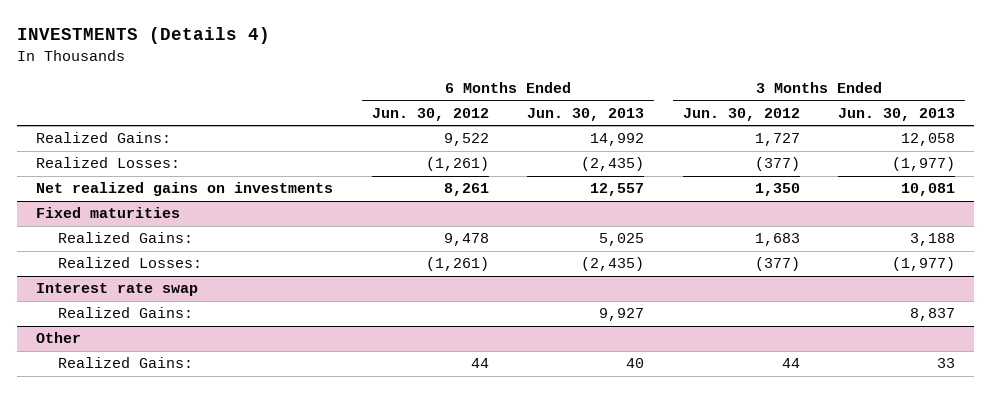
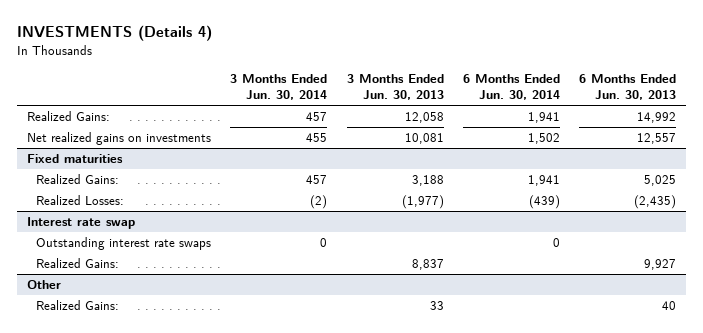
[371,107,489,121] Jun. 30, 2012 -> none
[682,107,800,121] Jun. 30, 2012 -> none
none -> [230,73,328,101] 3 Months Ended Jun. 30, 2014
none -> [462,73,560,101] 6 Months Ended Jun. 30, 2014
[36,157,181,169] Realized Losses: -> none
none -> [35,236,211,250] Outstanding interest rate swaps

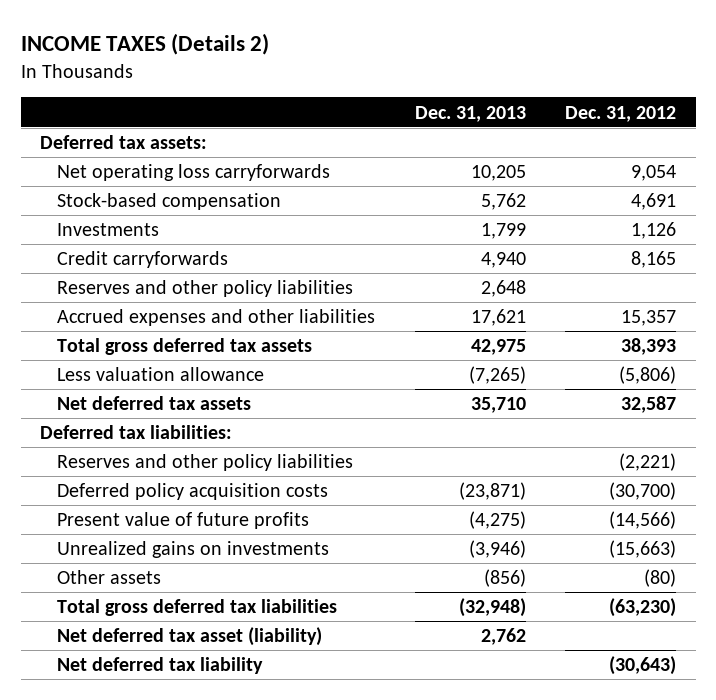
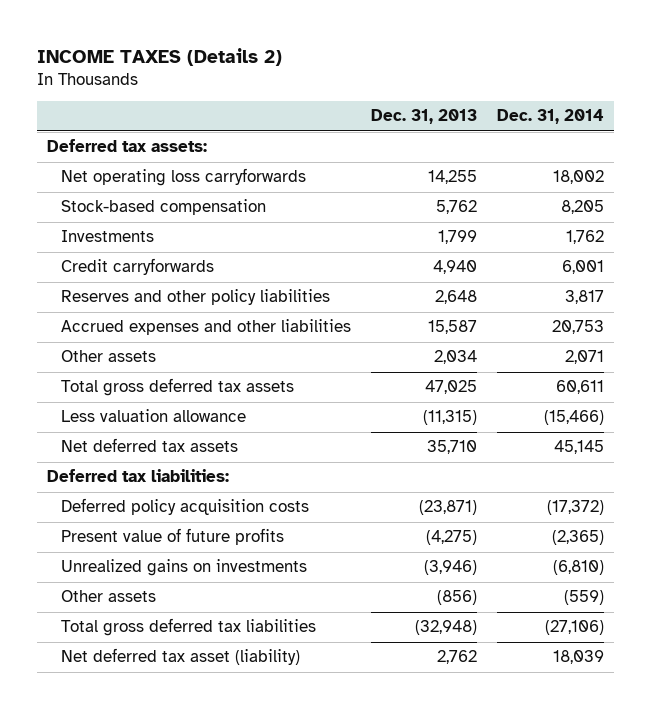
[564,105,676,122] Dec. 31, 2012 -> none
none -> [497,109,605,125] Dec. 31, 2014
[470,165,526,182] 10,205 -> [428,170,478,185] 14,255
[470,309,526,327] 17,621 -> [428,320,478,335] 15,587
none -> [60,350,156,363] Other assets
[470,339,526,356] 42,975 -> [425,380,478,395] 47,025
[468,366,526,385] (7,265) -> [423,410,478,426] (11,315)
[57,454,354,472] Reserves and other policy liabilities -> none
[57,657,264,675] Net deferred tax liability -> none

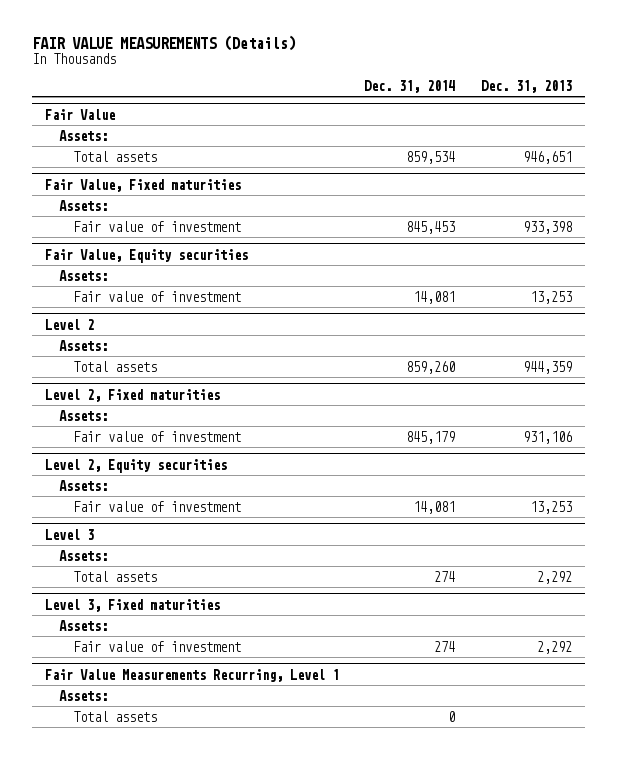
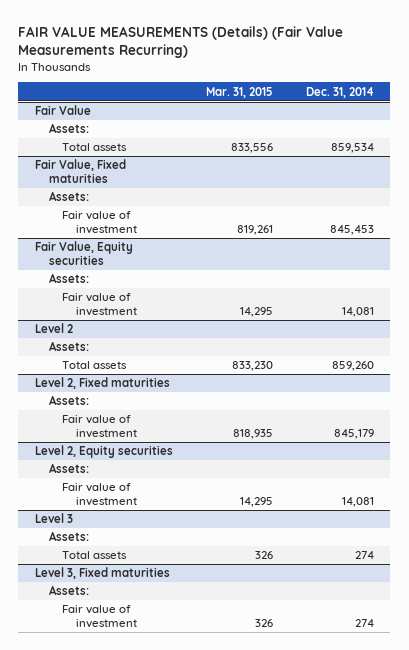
[32,35,297,52] FAIR VALUE MEASUREMENTS (Details) -> [18,25,344,58] FAIR VALUE MEASUREMENTS (Details) (Fair Value Measurements Recurring)
[480,79,572,93] Dec. 31, 2013 -> none
none -> [205,86,273,98] Mar. 31, 2015
[44,668,339,682] Fair Value Measurements Recurring, Level 1 -> none
[59,689,109,701] Assets: -> none
[73,710,158,722] Total assets -> none

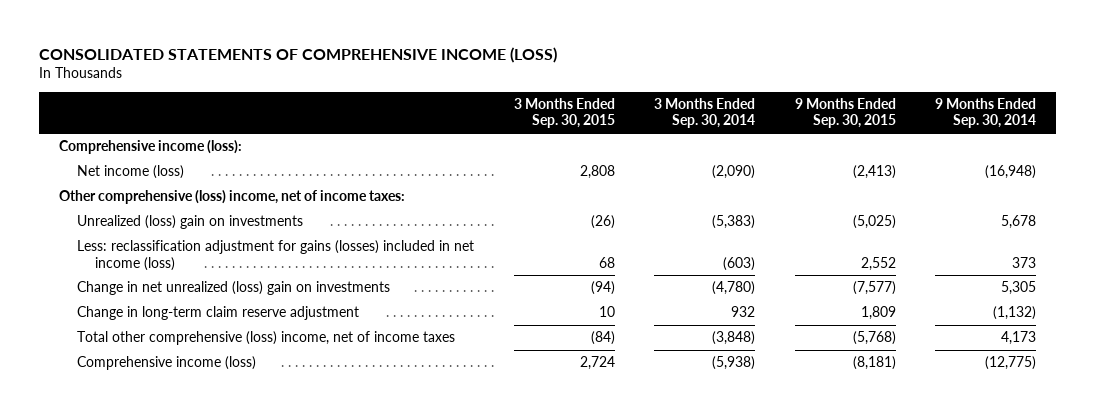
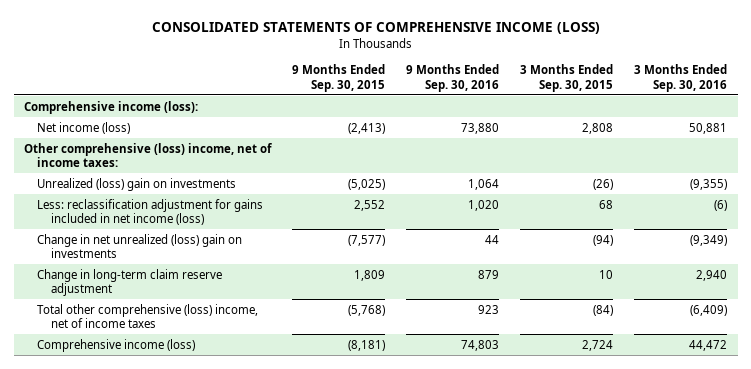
[654,98,756,129] 3 Months Ended Sep. 30, 2014 -> none
[935,98,1037,129] 9 Months Ended Sep. 30, 2014 -> none
none -> [406,63,500,92] 9 Months Ended Sep. 30, 2016
none -> [634,63,728,92] 3 Months Ended Sep. 30, 2016
[76,240,474,271] Less: reclassification adjustment for gains (losses) included in net income (loss) -> [37,198,264,226] Less: reclassification adjustment for gains included in net income (loss)

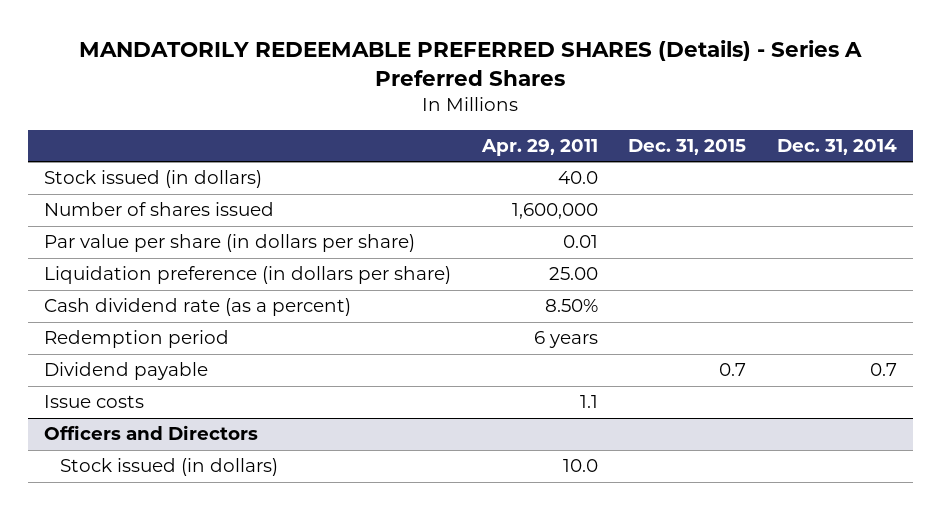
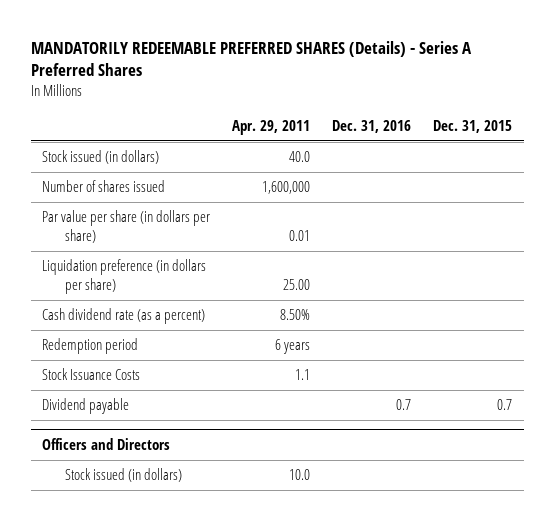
[777,138,898,155] Dec. 31, 2014 -> none
none -> [332,120,412,134] Dec. 31, 2016
none -> [41,368,140,381] Stock Issuance Costs
[43,395,144,409] Issue costs -> none

